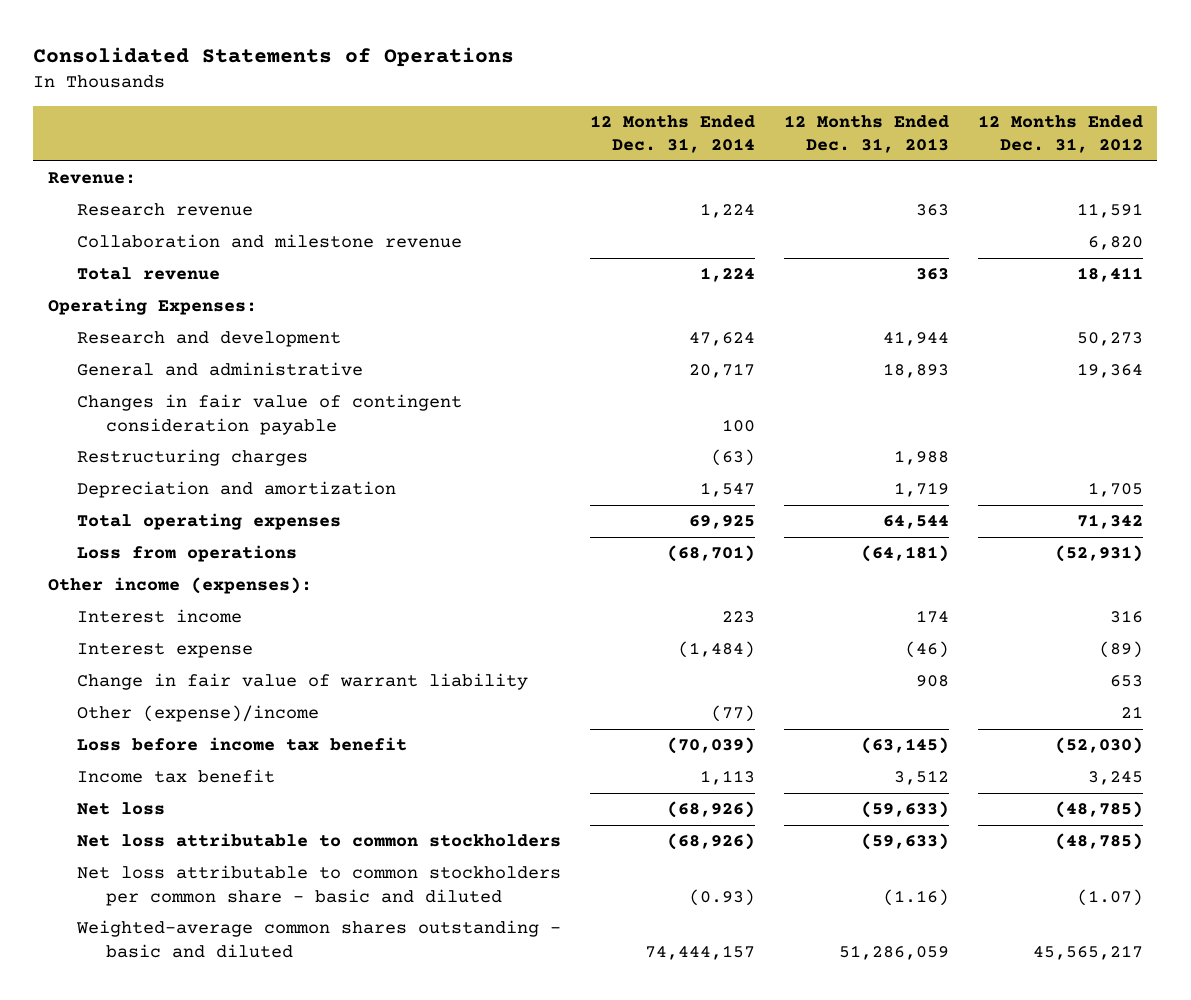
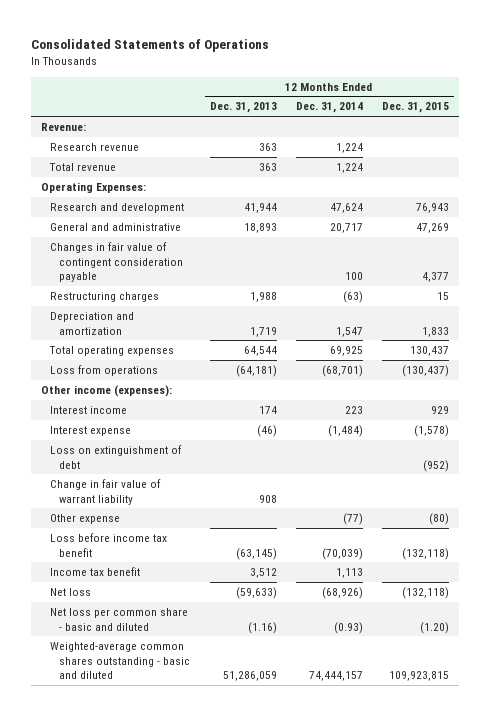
[977,114,1143,154] 12 Months Ended Dec. 31, 2012 -> none
none -> [382,102,450,114] Dec. 31, 2015
[76,234,462,249] Collaboration and milestone revenue -> none
none -> [49,444,182,469] Loss on extinguishment of debt
[76,705,319,723] Other (expense)/income -> [49,513,120,524] Other expense
[76,833,561,848] Net loss attributable to common stockholders -> none
[76,865,561,906] Net loss attributable to common stockholders per common share - basic and diluted -> [49,607,188,631] Net loss per common share - basic and diluted

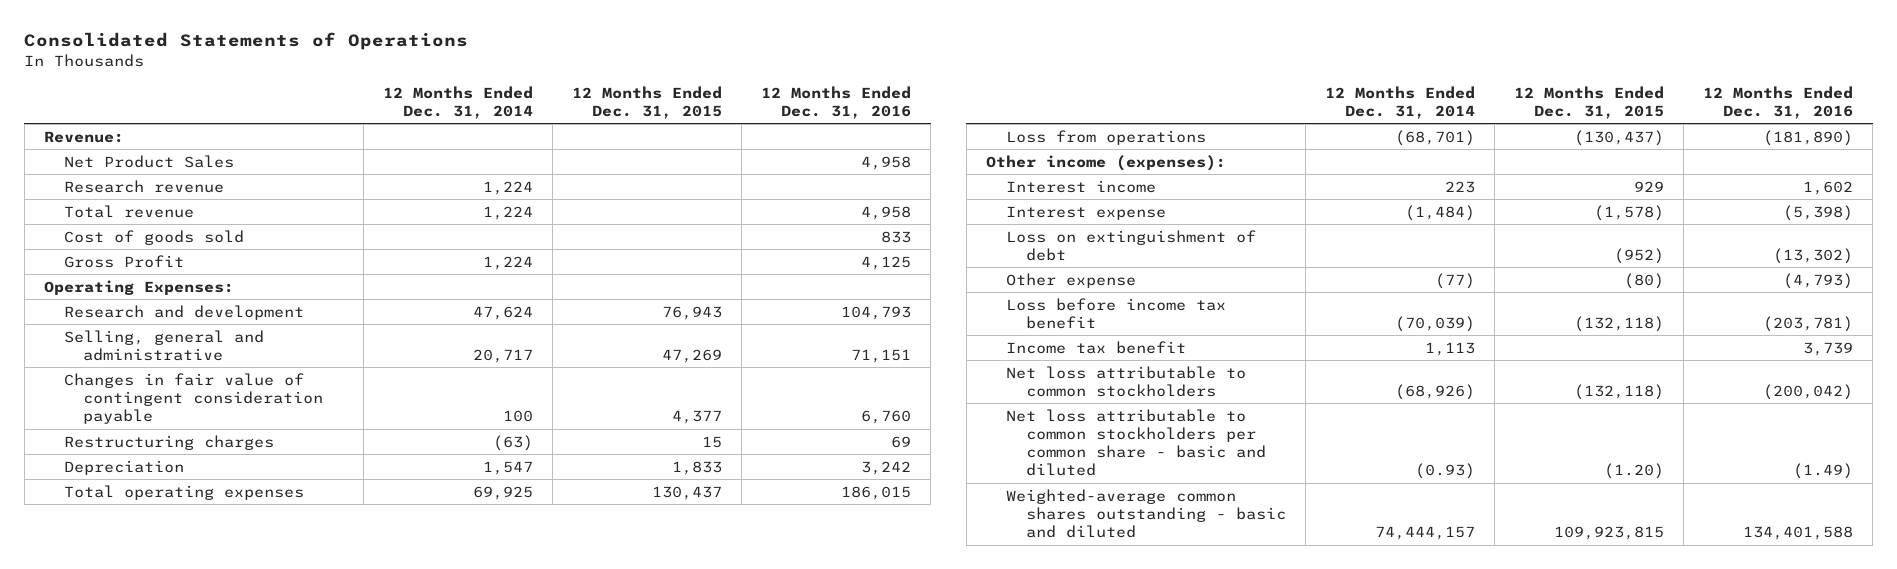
[209,102,277,114] Dec. 31, 2013 -> none
none -> [761,85,912,119] 12 Months Ended Dec. 31, 2016
none -> [63,154,234,168] Net Product Sales
none -> [63,229,244,245] Cost of goods sold
none -> [63,254,184,268] Gross Profit
[49,222,181,231] General and administrative -> [63,329,264,361] Selling, general and administrative
[49,311,134,335] Depreciation and amortization -> [63,459,184,475] Depreciation
[49,478,161,505] Change in fair value of warrant liability -> none
[49,587,91,596] Net loss -> [1005,365,1246,397] Net loss attributable to common stockholders
[49,607,188,631] Net loss per common share - basic and diluted -> [1005,408,1266,477] Net loss attributable to common stockholders per common share - basic and diluted

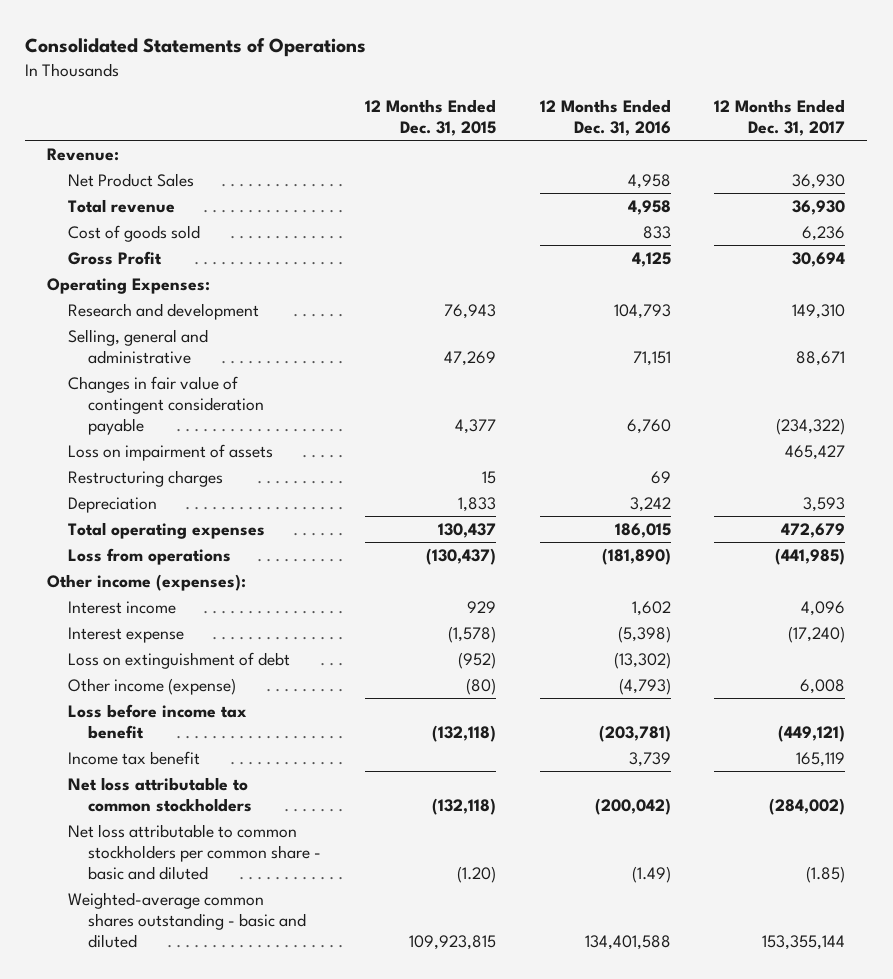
[382,85,533,119] 12 Months Ended Dec. 31, 2014 -> none
none -> [714,98,846,136] 12 Months Ended Dec. 31, 2017
[63,179,224,193] Research revenue -> none
none -> [67,443,273,461] Loss on impairment of assets
[1005,272,1136,288] Other expense -> [67,677,236,695] Other income (expense)

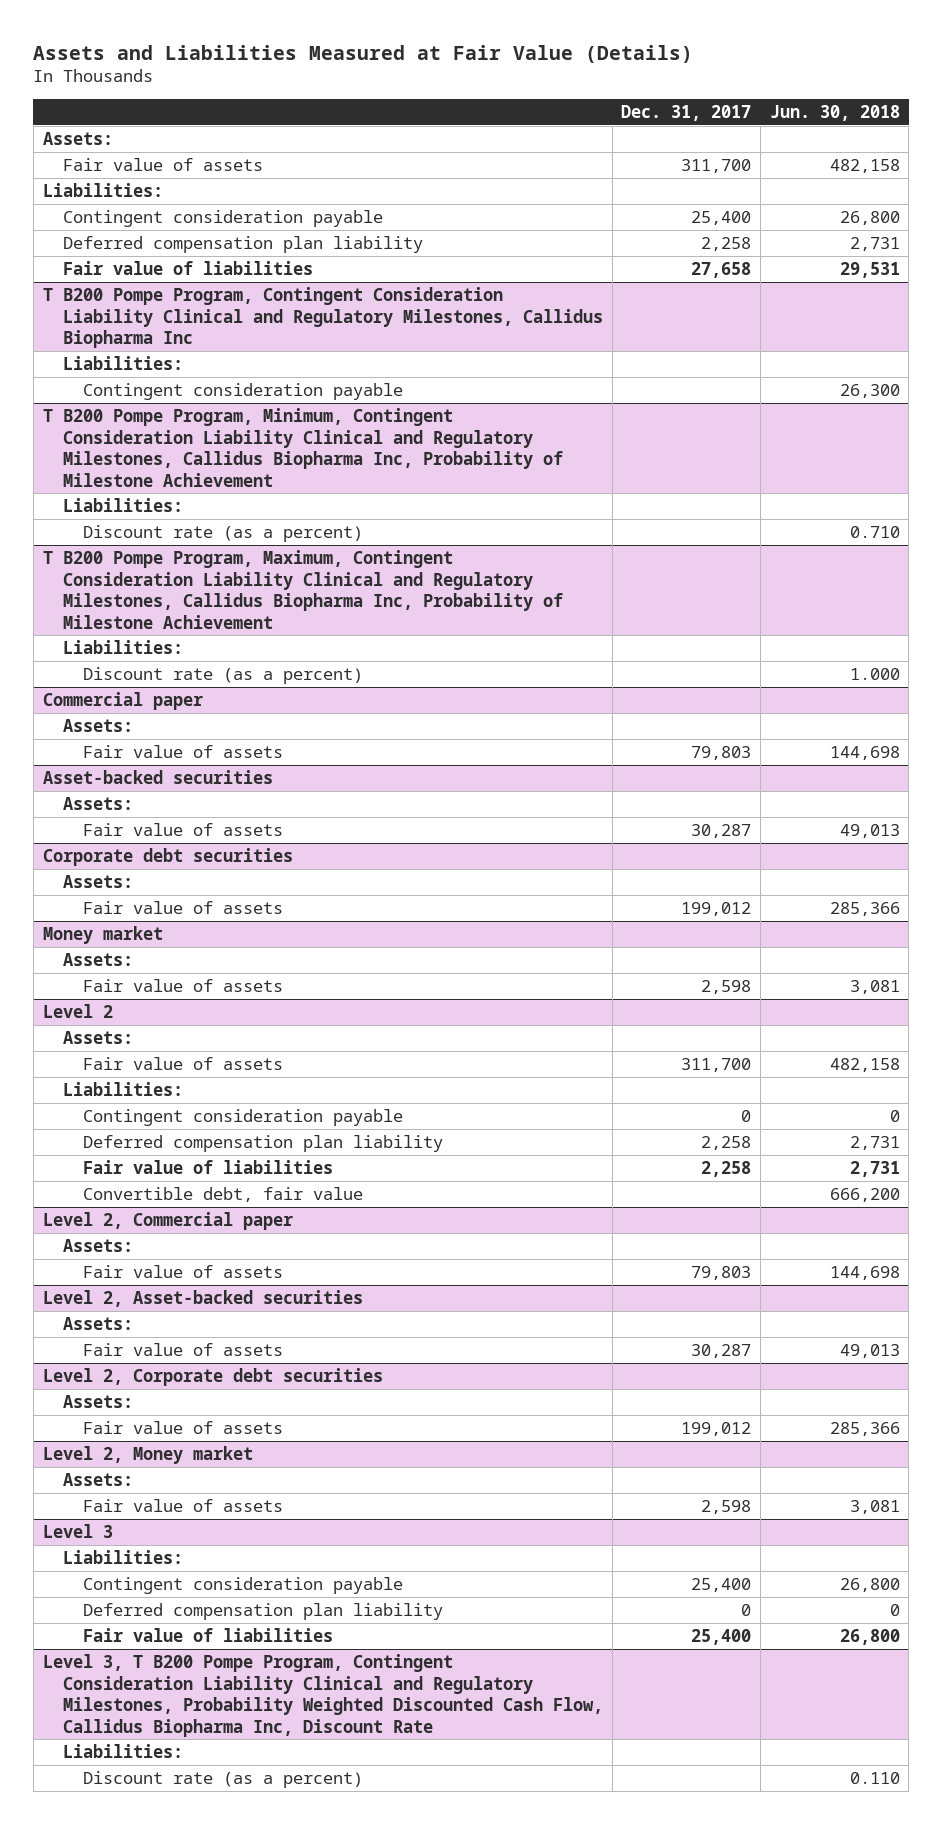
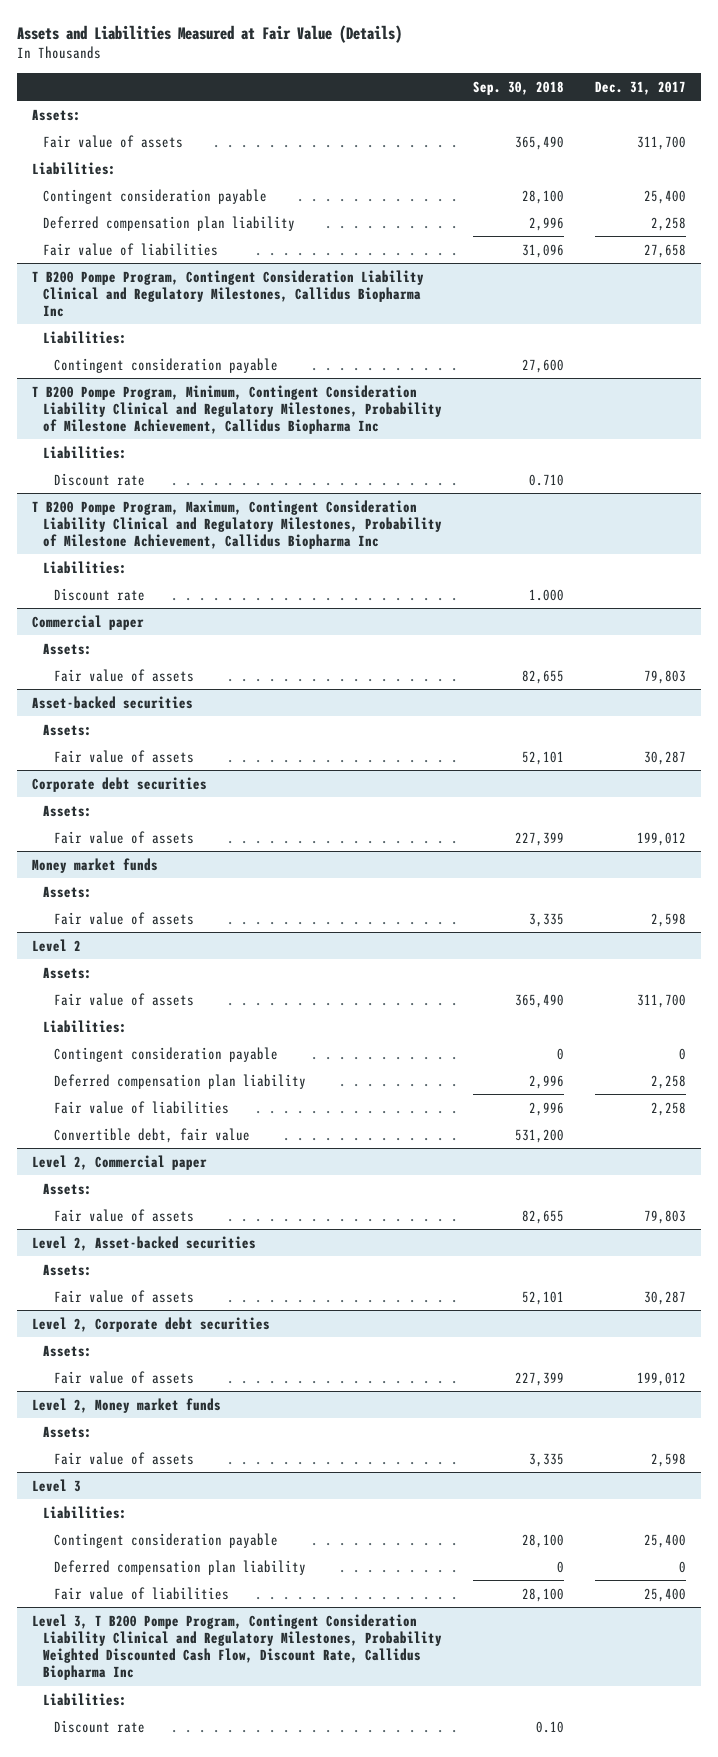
[769,105,900,122] Jun. 30, 2018 -> none
none -> [473,80,565,95] Sep. 30, 2018
[42,407,563,487] T B200 Pompe Program, Minimum, Contingent Consideration Liability Clinical and Regulatory Milestones, Callidus Biopharma Inc, Probability of Milestone Achievement -> [32,384,443,434] T B200 Pompe Program, Minimum, Contingent Consideration Liability Clinical and Regulatory Milestones, Probability of Milestone Achievement, Callidus Biopharma Inc
[83,524,364,542] Discount rate (as a percent) -> [54,472,146,486] Discount rate
[42,549,563,629] T B200 Pompe Program, Maximum, Contingent Consideration Liability Clinical and Regulatory Milestones, Callidus Biopharma Inc, Probability of Milestone Achievement -> [32,499,443,549] T B200 Pompe Program, Maximum, Contingent Consideration Liability Clinical and Regulatory Milestones, Probability of Milestone Achievement, Callidus Biopharma Inc
[83,666,364,684] Discount rate (as a percent) -> [54,587,146,601] Discount rate
[42,925,163,944] Money market -> [32,857,159,873] Money market funds
[42,1445,253,1464] Level 2, Money market -> [32,1397,222,1413] Level 2, Money market funds
[42,1653,603,1737] Level 3, T B200 Pompe Program, Contingent Consideration Liability Clinical and Regulatory Milestones, Probability Weighted Discounted Cash Flow, Callidus Biopharma Inc, Discount Rate -> [32,1613,443,1680] Level 3, T B200 Pompe Program, Contingent Consideration Liability Clinical and Regulatory Milestones, Probability Weighted Discounted Cash Flow, Discount Rate, Callidus Biopharma Inc
[83,1770,364,1788] Discount rate (as a percent) -> [54,1719,146,1733] Discount rate

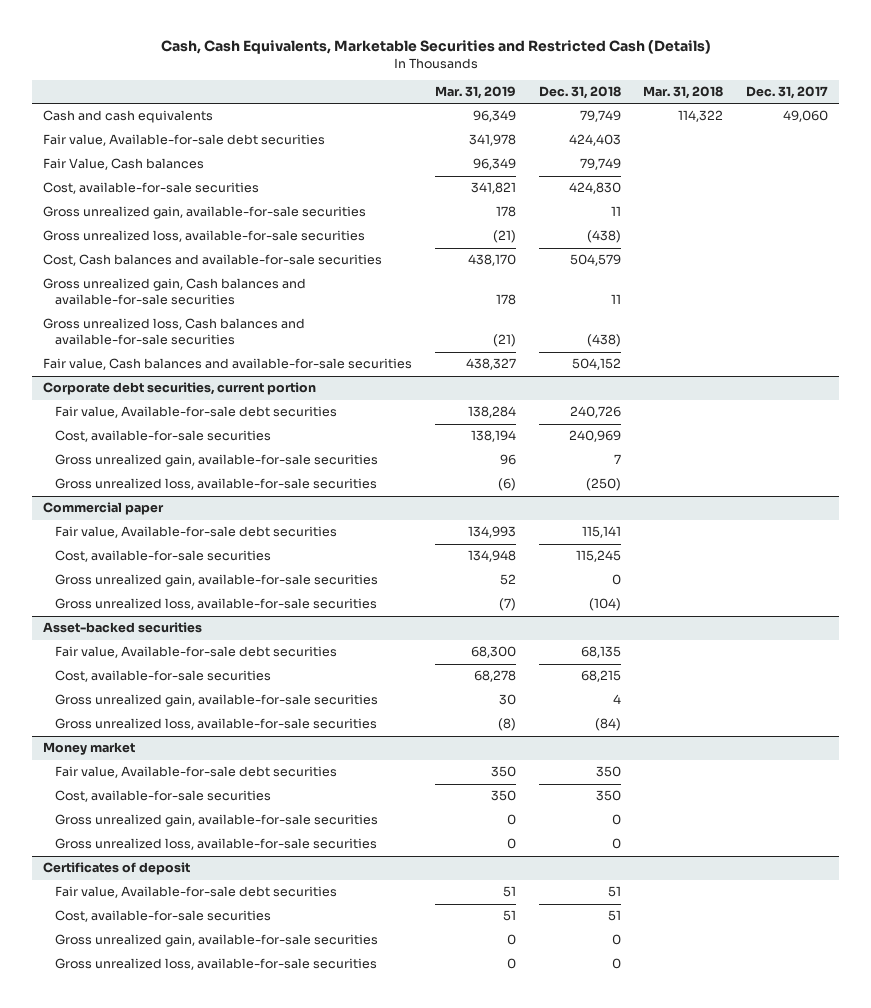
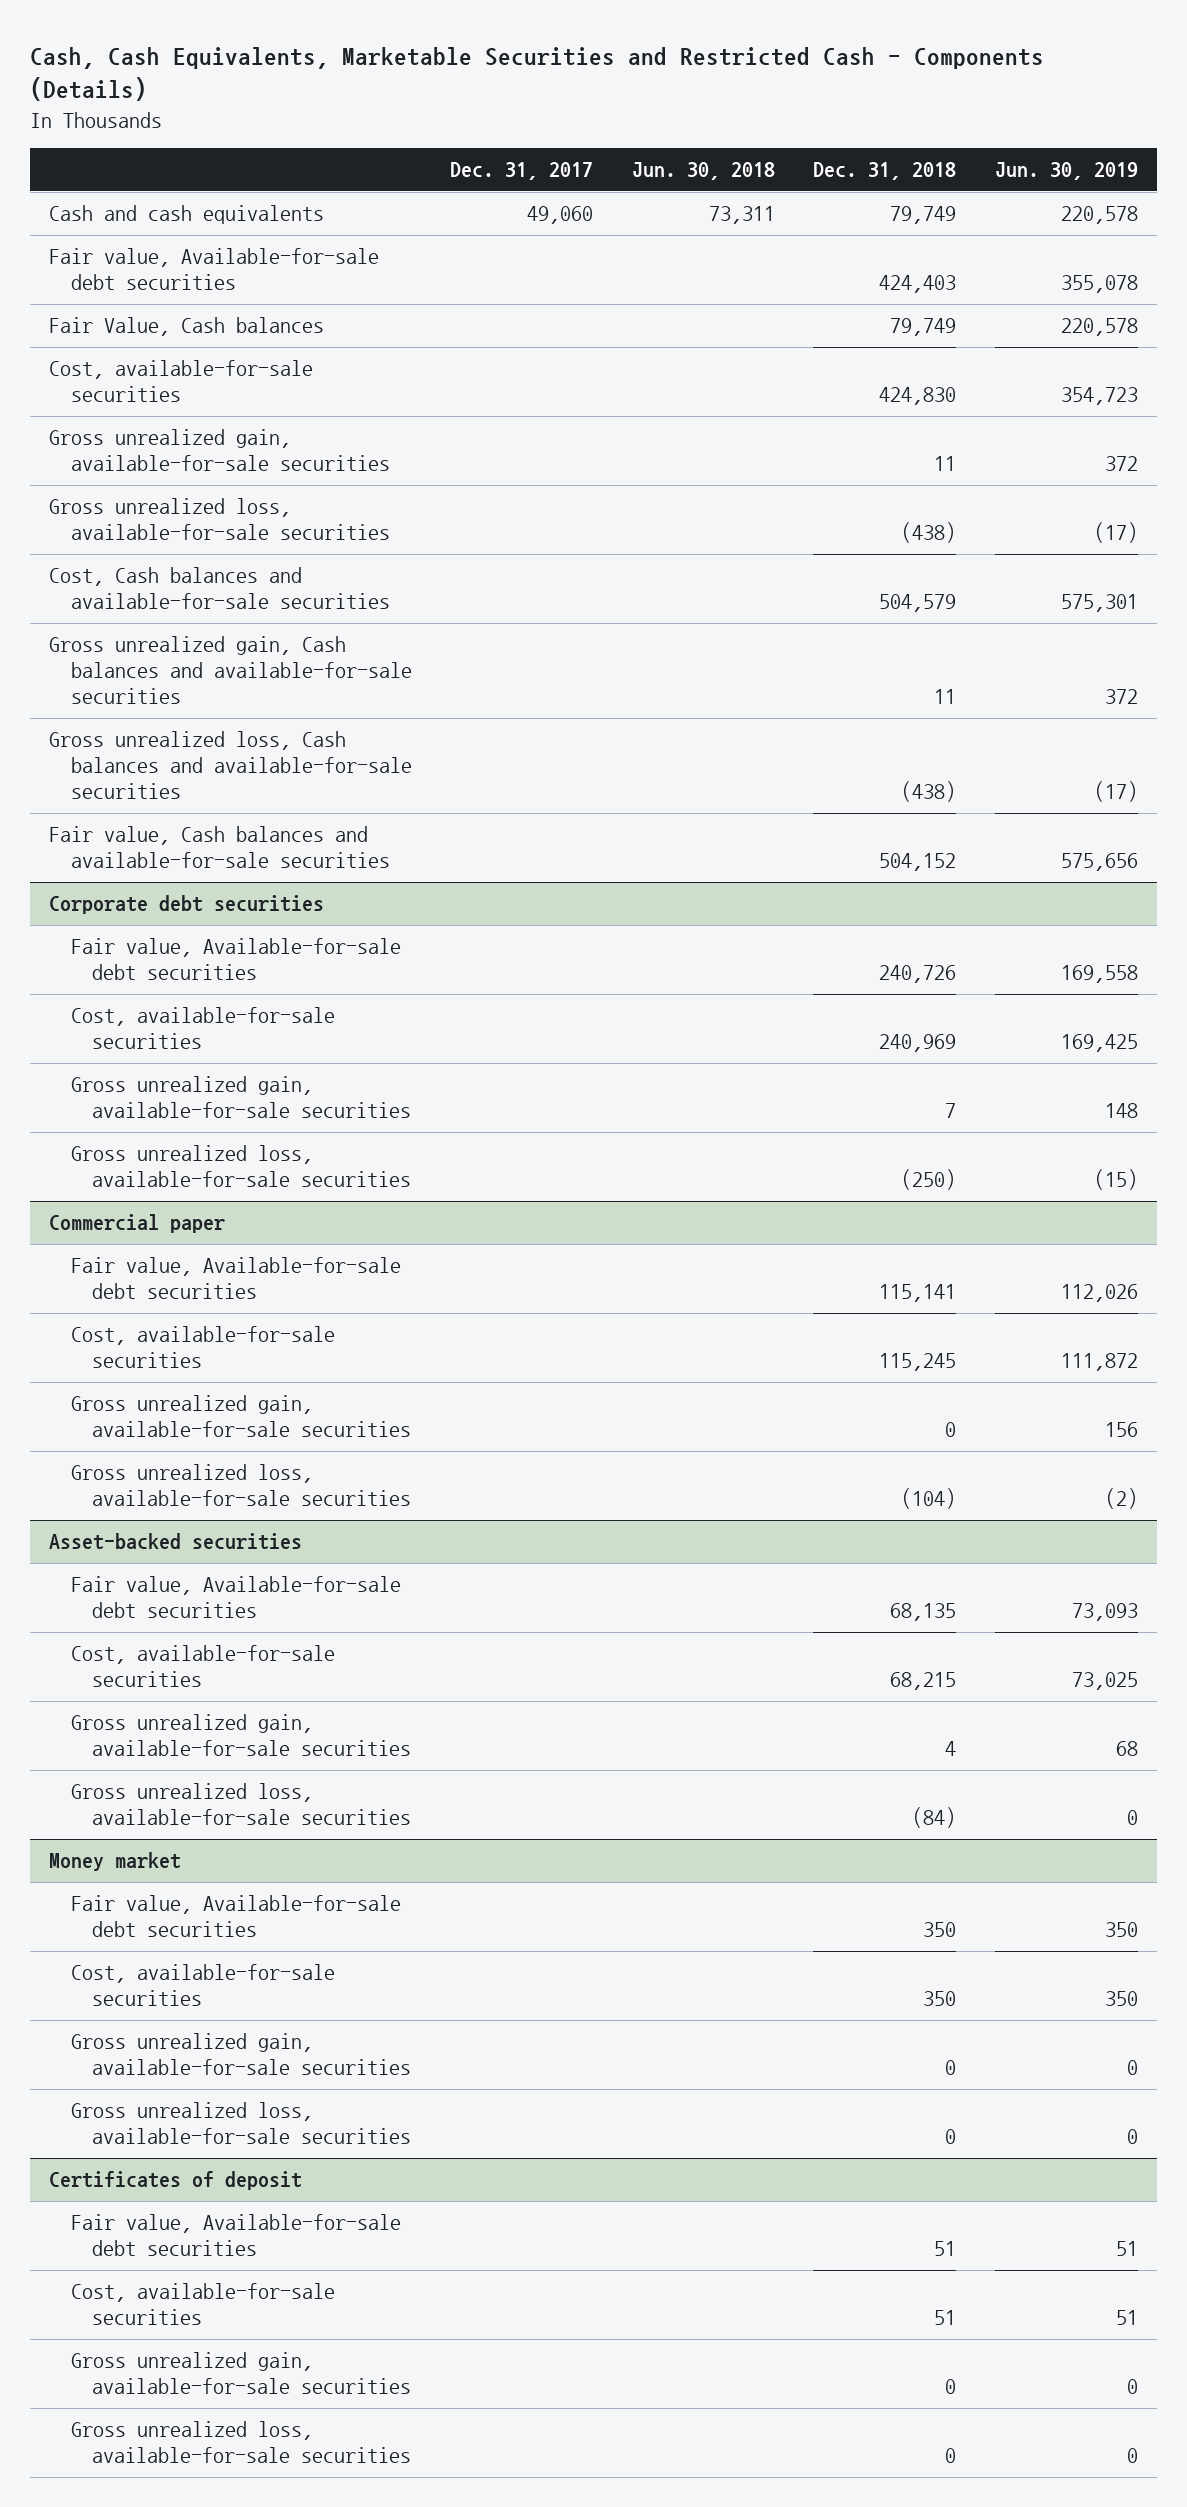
[160,39,711,54] Cash, Cash Equivalents, Marketable Securities and Restricted Cash (Details) -> [30,46,1045,102] Cash, Cash Equivalents, Marketable Securities and Restricted Cash - Components (Details)
[434,86,516,100] Mar. 31, 2019 -> none
[643,86,724,100] Mar. 31, 2018 -> none
none -> [631,162,775,181] Jun. 30, 2018
none -> [994,162,1138,181] Jun. 30, 2019
[43,382,317,396] Corporate debt securities, current portion -> [49,895,325,915] Corporate debt securities

